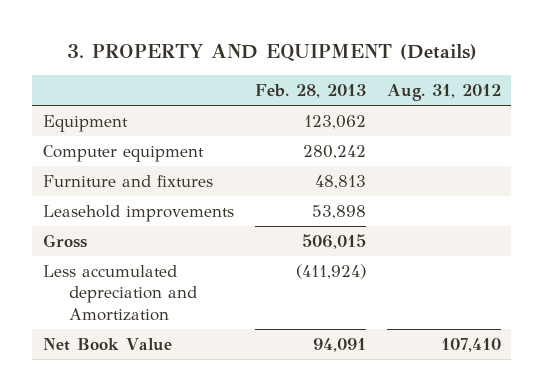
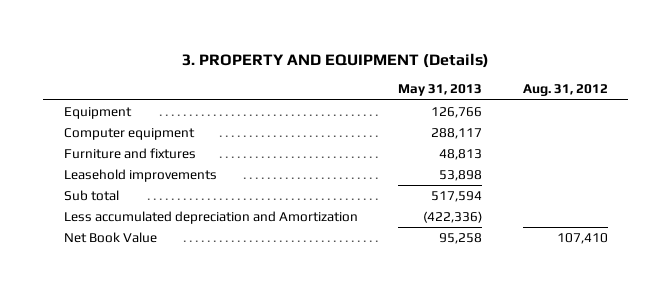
[254,84,366,99] Feb. 28, 2013 -> none
none -> [398,84,483,97] May 31, 2013
[42,233,87,248] Gross -> [63,190,119,202] Sub total

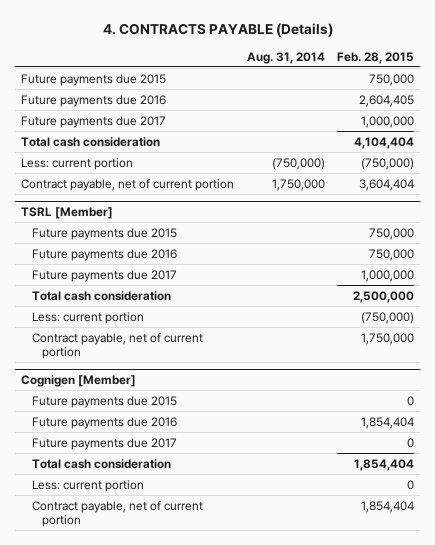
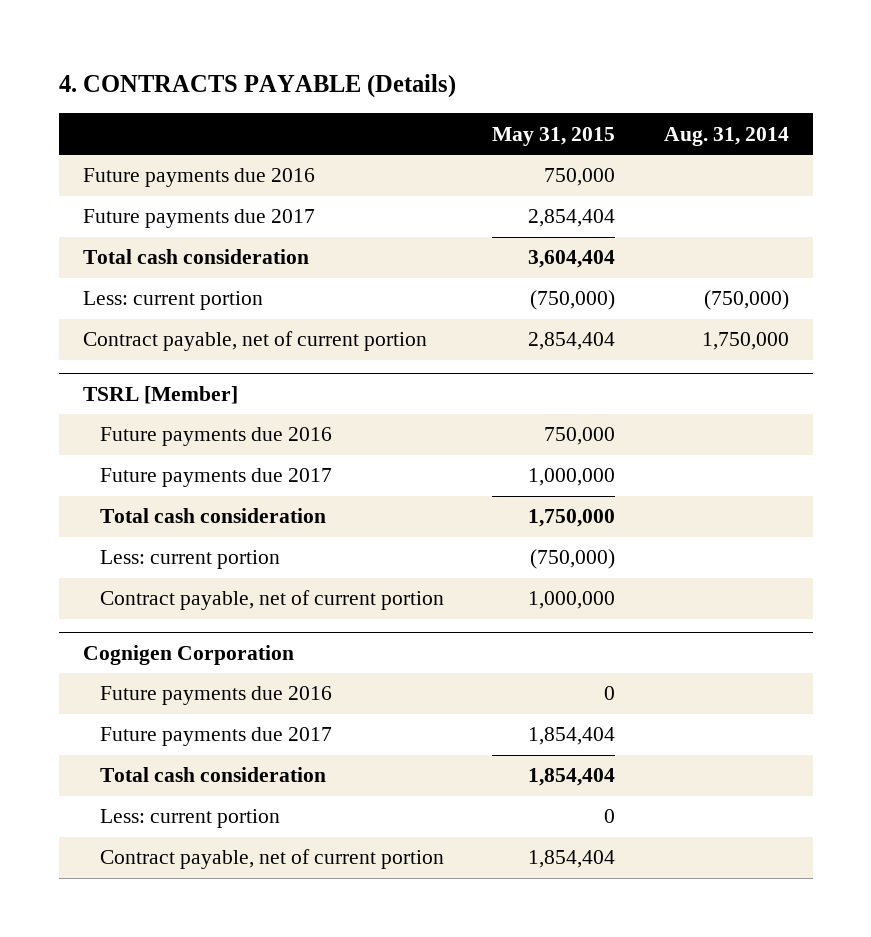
[337,51,415,64] Feb. 28, 2015 -> none
none -> [492,126,616,146] May 31, 2015
[21,73,167,86] Future payments due 2015 -> none
[31,227,177,240] Future payments due 2015 -> none
[31,395,177,408] Future payments due 2015 -> none
[21,374,137,387] Cognigen [Member] -> [82,644,294,665] Cognigen Corporation

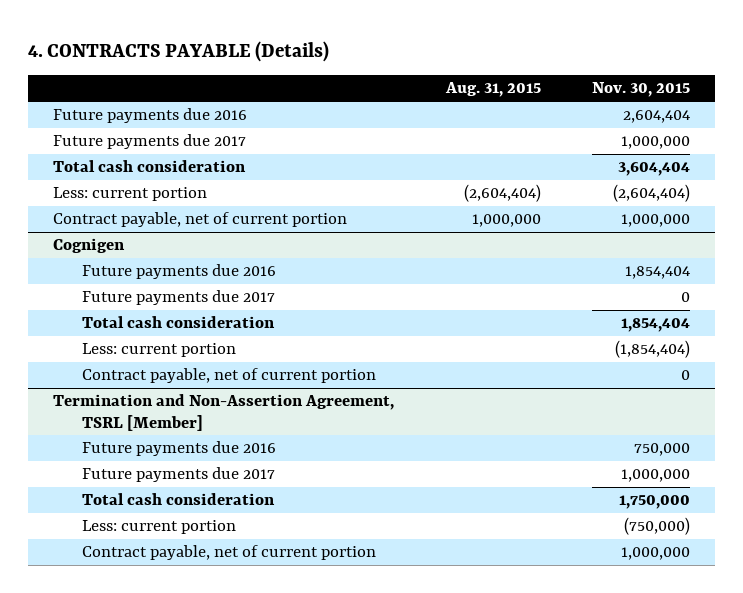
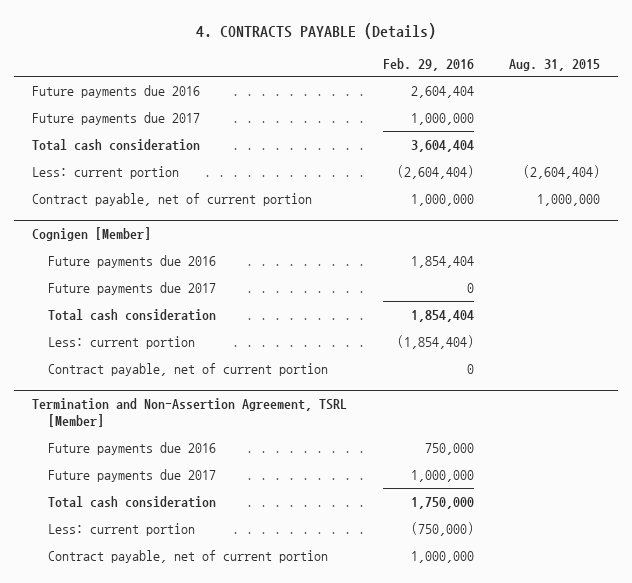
[591,82,690,98] Nov. 30, 2015 -> none
none -> [382,57,474,71] Feb. 29, 2016
[53,238,126,254] Cognigen -> [31,227,151,242] Cognigen [Member]

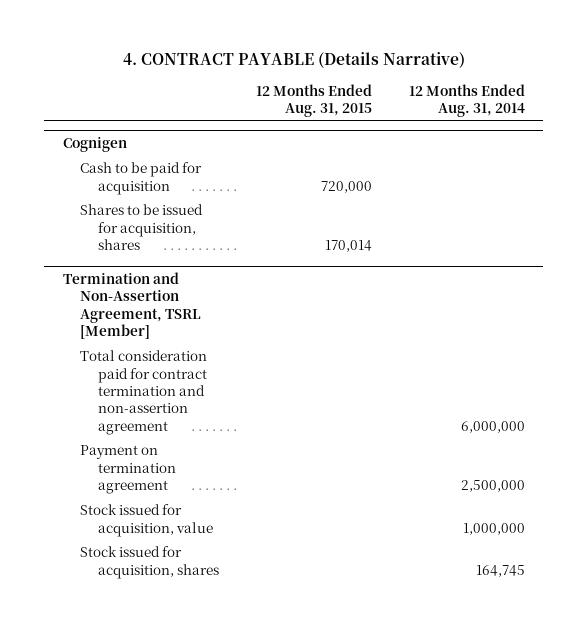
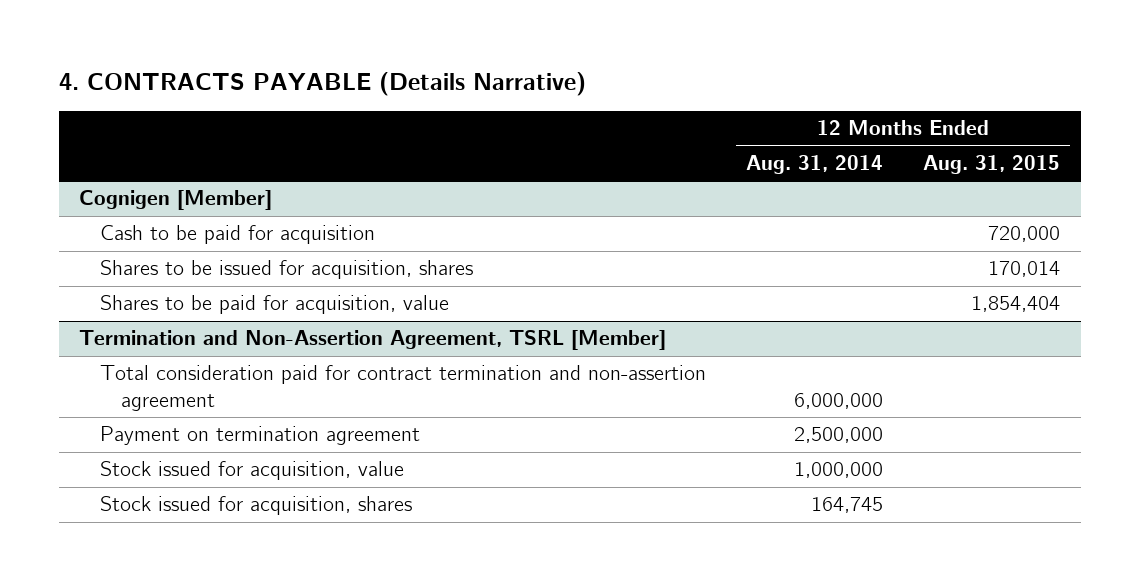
[122,52,465,69] 4. CONTRACT PAYABLE (Details Narrative) -> [58,72,586,97] 4. CONTRACTS PAYABLE (Details Narrative)
[62,137,127,153] Cognigen -> [78,190,272,211] Cognigen [Member]
none -> [99,295,449,315] Shares to be paid for acquisition, value

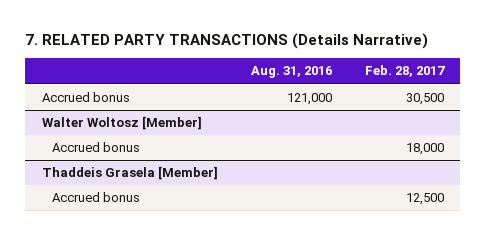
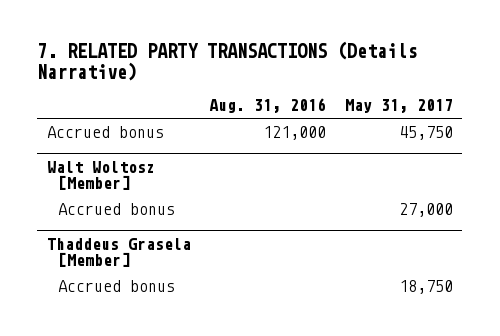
[364,65,445,78] Feb. 28, 2017 -> none
none -> [345,99,454,114] May 31, 2017
[41,116,202,131] Walter Woltosz [Member] -> none
[51,142,140,153] Accrued bonus -> none
none -> [46,160,155,191] Walt Woltosz [Member]
none -> [57,203,175,216] Accrued bonus
[41,166,218,181] Thaddeis Grasela [Member] -> [46,237,191,268] Thaddeus Grasela [Member]

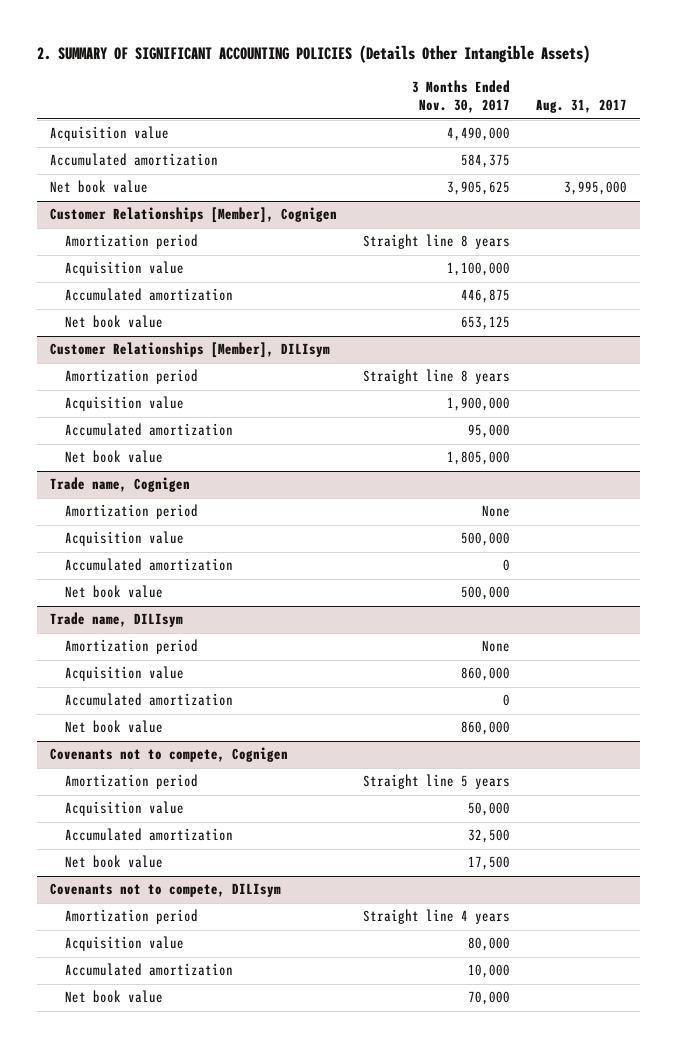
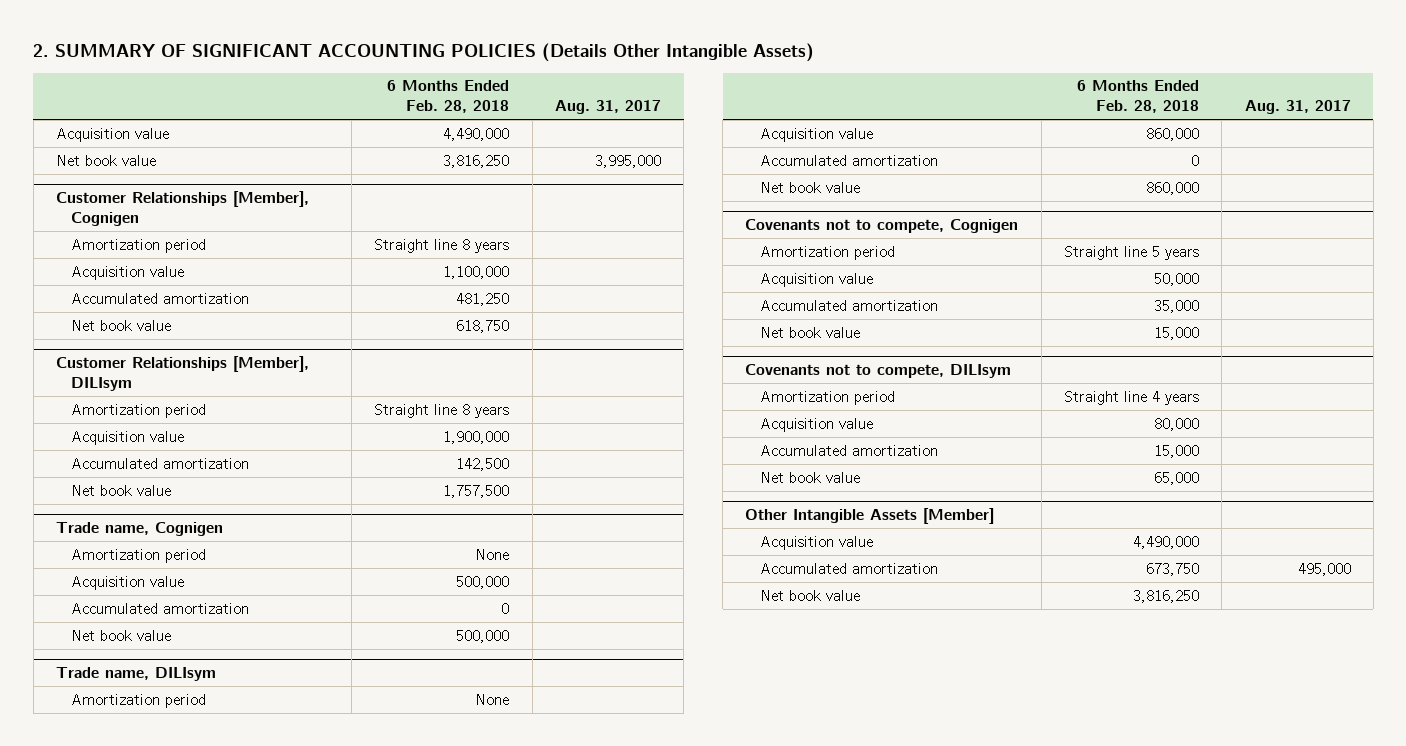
[411,79,510,114] 3 Months Ended Nov. 30, 2017 -> none
none -> [387,80,510,114] 6 Months Ended Feb. 28, 2018
[49,153,218,167] Accumulated amortization -> none
none -> [745,507,995,524] Other Intangible Assets [Member]
none -> [760,535,874,550] Acquisition value
none -> [760,562,939,574] Accumulated amortization
none -> [760,589,861,601] Net book value

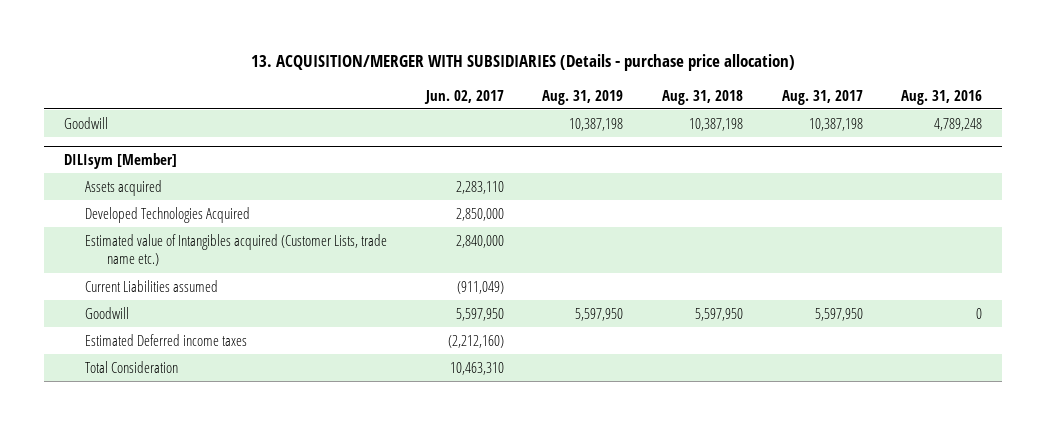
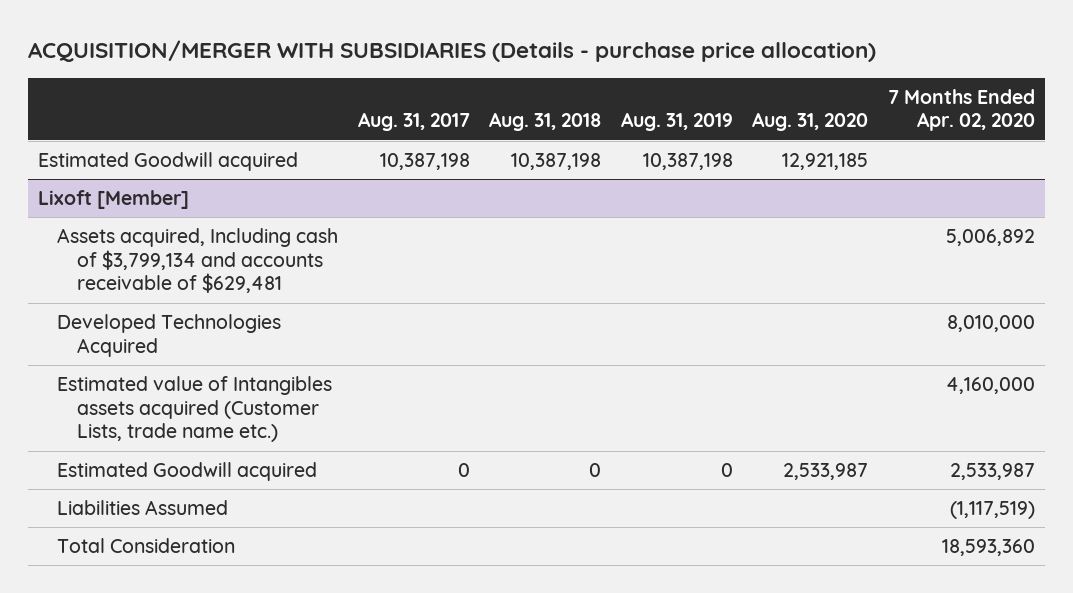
[250,54,795,72] 13. ACQUISITION/MERGER WITH SUBSIDIARIES (Details - purchase price allocation) -> [28,40,877,63] ACQUISITION/MERGER WITH SUBSIDIARIES (Details - purchase price allocation)
[423,89,504,104] Jun. 02, 2017 -> none
[901,89,983,105] Aug. 31, 2016 -> none
none -> [752,112,869,132] Aug. 31, 2020
none -> [887,88,1035,132] 7 Months Ended Apr. 02, 2020
[63,153,177,170] DILIsym [Member] -> none
[85,179,163,196] Assets acquired -> none
[85,206,251,223] Developed Technologies Acquired -> none
[85,233,388,267] Estimated value of Intangibles acquired (Customer Lists, trade name etc.) -> none
[85,279,219,292] Current Liabilities assumed -> none
[85,306,130,319] Goodwill -> none
[85,333,248,346] Estimated Deferred income taxes -> none
[85,360,179,373] Total Consideration -> none
[63,116,108,129] Goodwill -> [37,152,298,172] Estimated Goodwill acquired
none -> [37,190,189,210] Lixoft [Member]
none -> [57,228,339,294] Assets acquired, Including cash of $3,799,134 and accounts receivable of $629,481
none -> [57,314,282,357] Developed Technologies Acquired
none -> [57,376,333,443] Estimated value of Intangibles assets acquired (Customer Lists, trade name etc.)
none -> [57,462,318,482] Estimated Goodwill acquired
none -> [57,500,229,516] Liabilities Assumed
none -> [57,538,236,554] Total Consideration

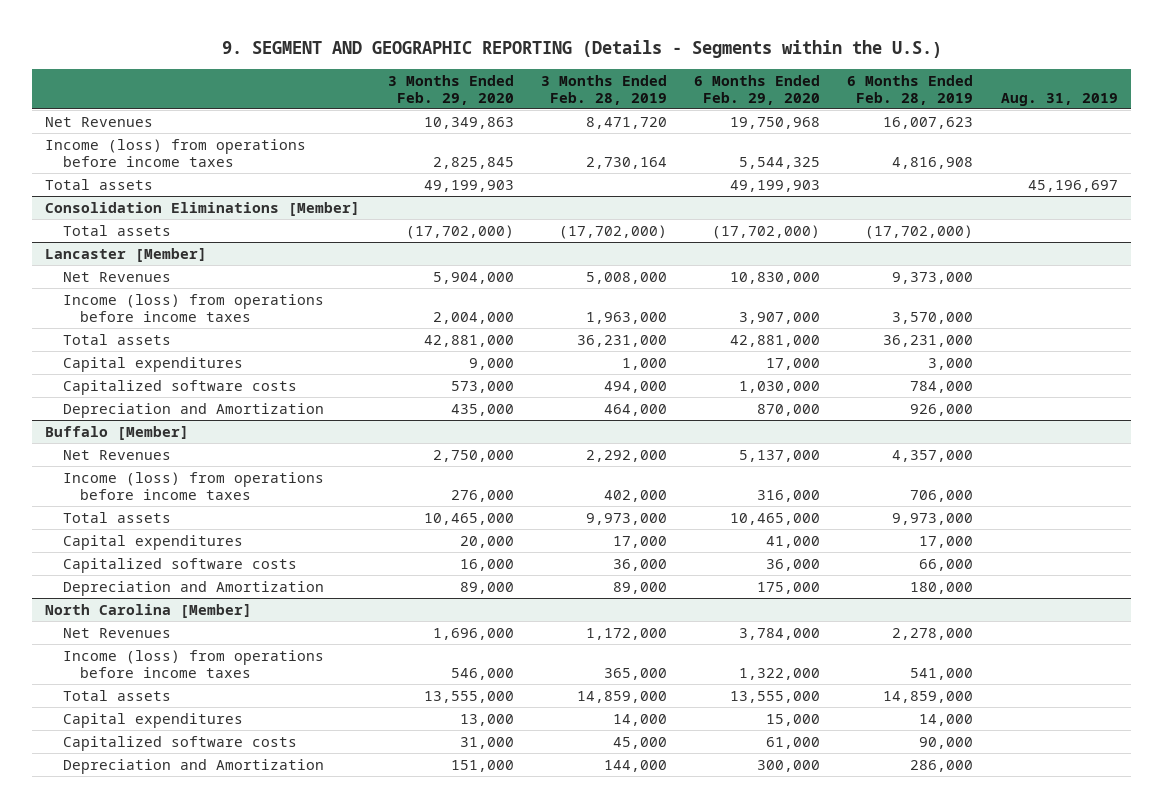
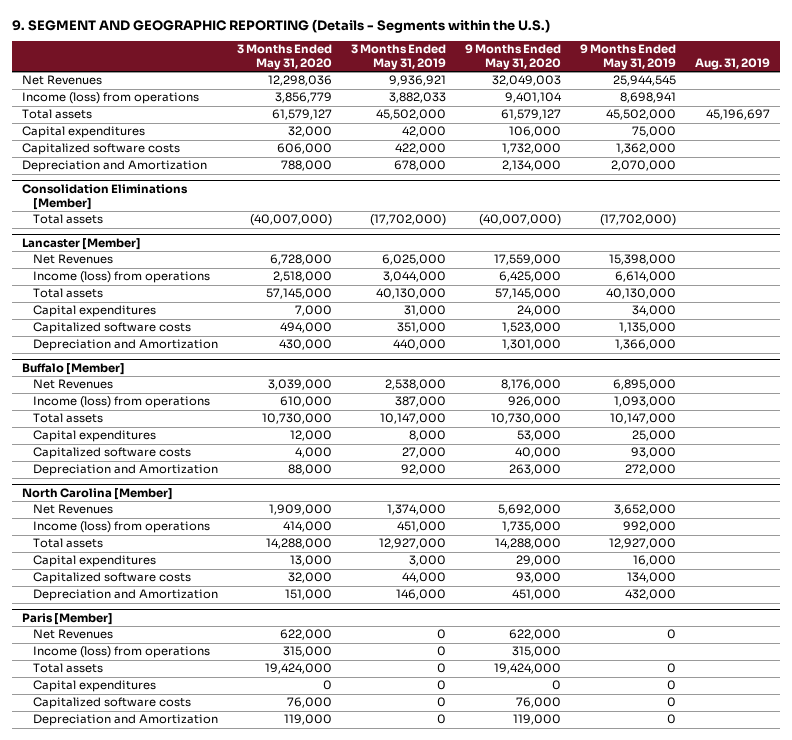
[387,74,514,105] 3 Months Ended Feb. 29, 2020 -> none
[540,74,667,105] 3 Months Ended Feb. 28, 2019 -> none
[694,74,821,105] 6 Months Ended Feb. 29, 2020 -> none
[847,74,974,105] 6 Months Ended Feb. 28, 2019 -> none
none -> [236,44,332,71] 3 Months Ended May 31, 2020
none -> [350,44,446,71] 3 Months Ended May 31, 2019
none -> [464,44,561,71] 9 Months Ended May 31, 2020
none -> [579,44,676,71] 9 Months Ended May 31, 2019
[45,138,307,167] Income (loss) from operations before income taxes -> [21,92,199,105] Income (loss) from operations
none -> [21,126,145,139] Capital expenditures
none -> [21,143,180,156] Capitalized software costs
none -> [21,160,207,173] Depreciation and Amortization
[62,293,324,322] Income (loss) from operations before income taxes -> [32,271,210,284] Income (loss) from operations
[62,471,324,500] Income (loss) from operations before income taxes -> [32,396,210,409] Income (loss) from operations
[62,649,324,678] Income (loss) from operations before income taxes -> [32,521,210,534] Income (loss) from operations
none -> [21,613,113,626] Paris [Member]
none -> [32,629,113,640] Net Revenues
none -> [32,646,210,659] Income (loss) from operations
none -> [32,663,103,674] Total assets
none -> [32,680,156,693] Capital expenditures
none -> [32,697,191,710] Capitalized software costs
none -> [32,714,218,727] Depreciation and Amortization

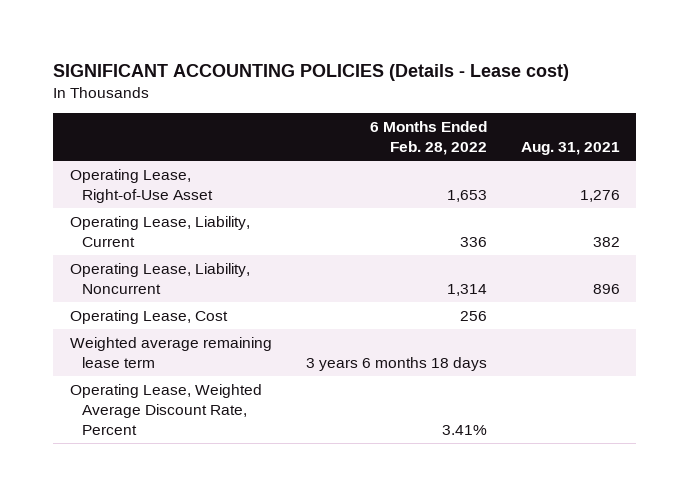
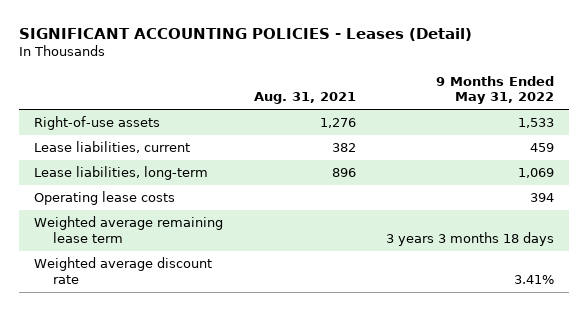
[52,63,569,81] SIGNIFICANT ACCOUNTING POLICIES (Details - Lease cost) -> [19,27,473,41] SIGNIFICANT ACCOUNTING POLICIES - Leases (Detail)
[369,121,487,156] 6 Months Ended Feb. 28, 2022 -> none
none -> [435,75,554,105] 9 Months Ended May 31, 2022
[69,168,213,203] Operating Lease, Right-of-Use Asset -> [34,116,161,131] Right-of-use assets
[69,215,250,247] Operating Lease, Liability, Current -> [34,141,191,154] Lease liabilities, current
[69,262,250,294] Operating Lease, Liability, Noncurrent -> [34,166,209,181] Lease liabilities, long-term
[69,309,228,324] Operating Lease, Cost -> [34,191,176,206] Operating lease costs
[69,383,262,435] Operating Lease, Weighted Average Discount Rate, Percent -> [34,257,213,284] Weighted average discount rate

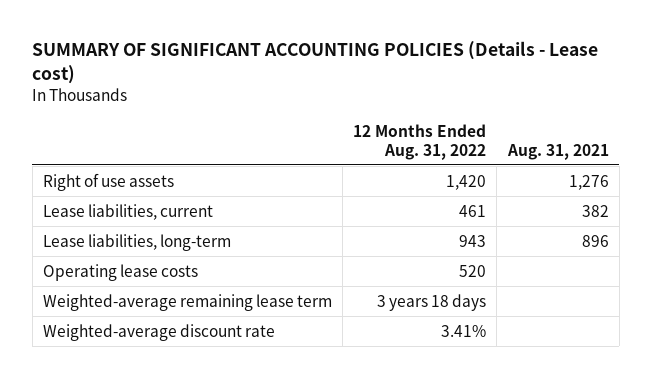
[19,27,473,41] SIGNIFICANT ACCOUNTING POLICIES - Leases (Detail) -> [32,41,599,85] SUMMARY OF SIGNIFICANT ACCOUNTING POLICIES (Details - Lease cost)
[435,75,554,105] 9 Months Ended May 31, 2022 -> none
none -> [353,123,487,160] 12 Months Ended Aug. 31, 2022
[34,116,161,131] Right-of-use assets -> [42,172,174,191] Right of use assets
[34,216,224,243] Weighted average remaining lease term -> [42,293,332,311] Weighted-average remaining lease term
[34,257,213,284] Weighted average discount rate -> [42,323,275,341] Weighted-average discount rate

